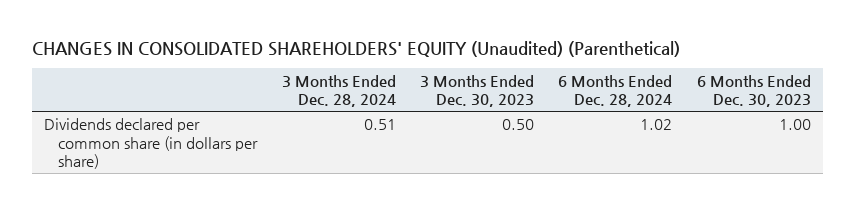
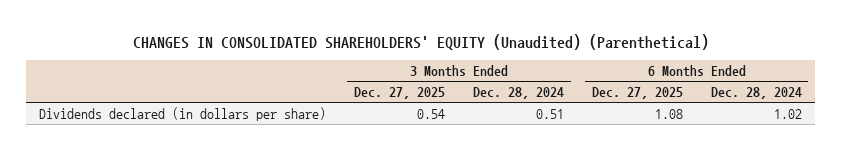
[420,74,535,108] 3 Months Ended Dec. 30, 2023 -> none
[696,74,811,108] 6 Months Ended Dec. 30, 2023 -> none
none -> [354,87,446,100] Dec. 27, 2025
none -> [591,87,683,100] Dec. 27, 2025
[43,118,259,169] Dividends declared per common share (in dollars per share) -> [39,106,327,121] Dividends declared (in dollars per share)

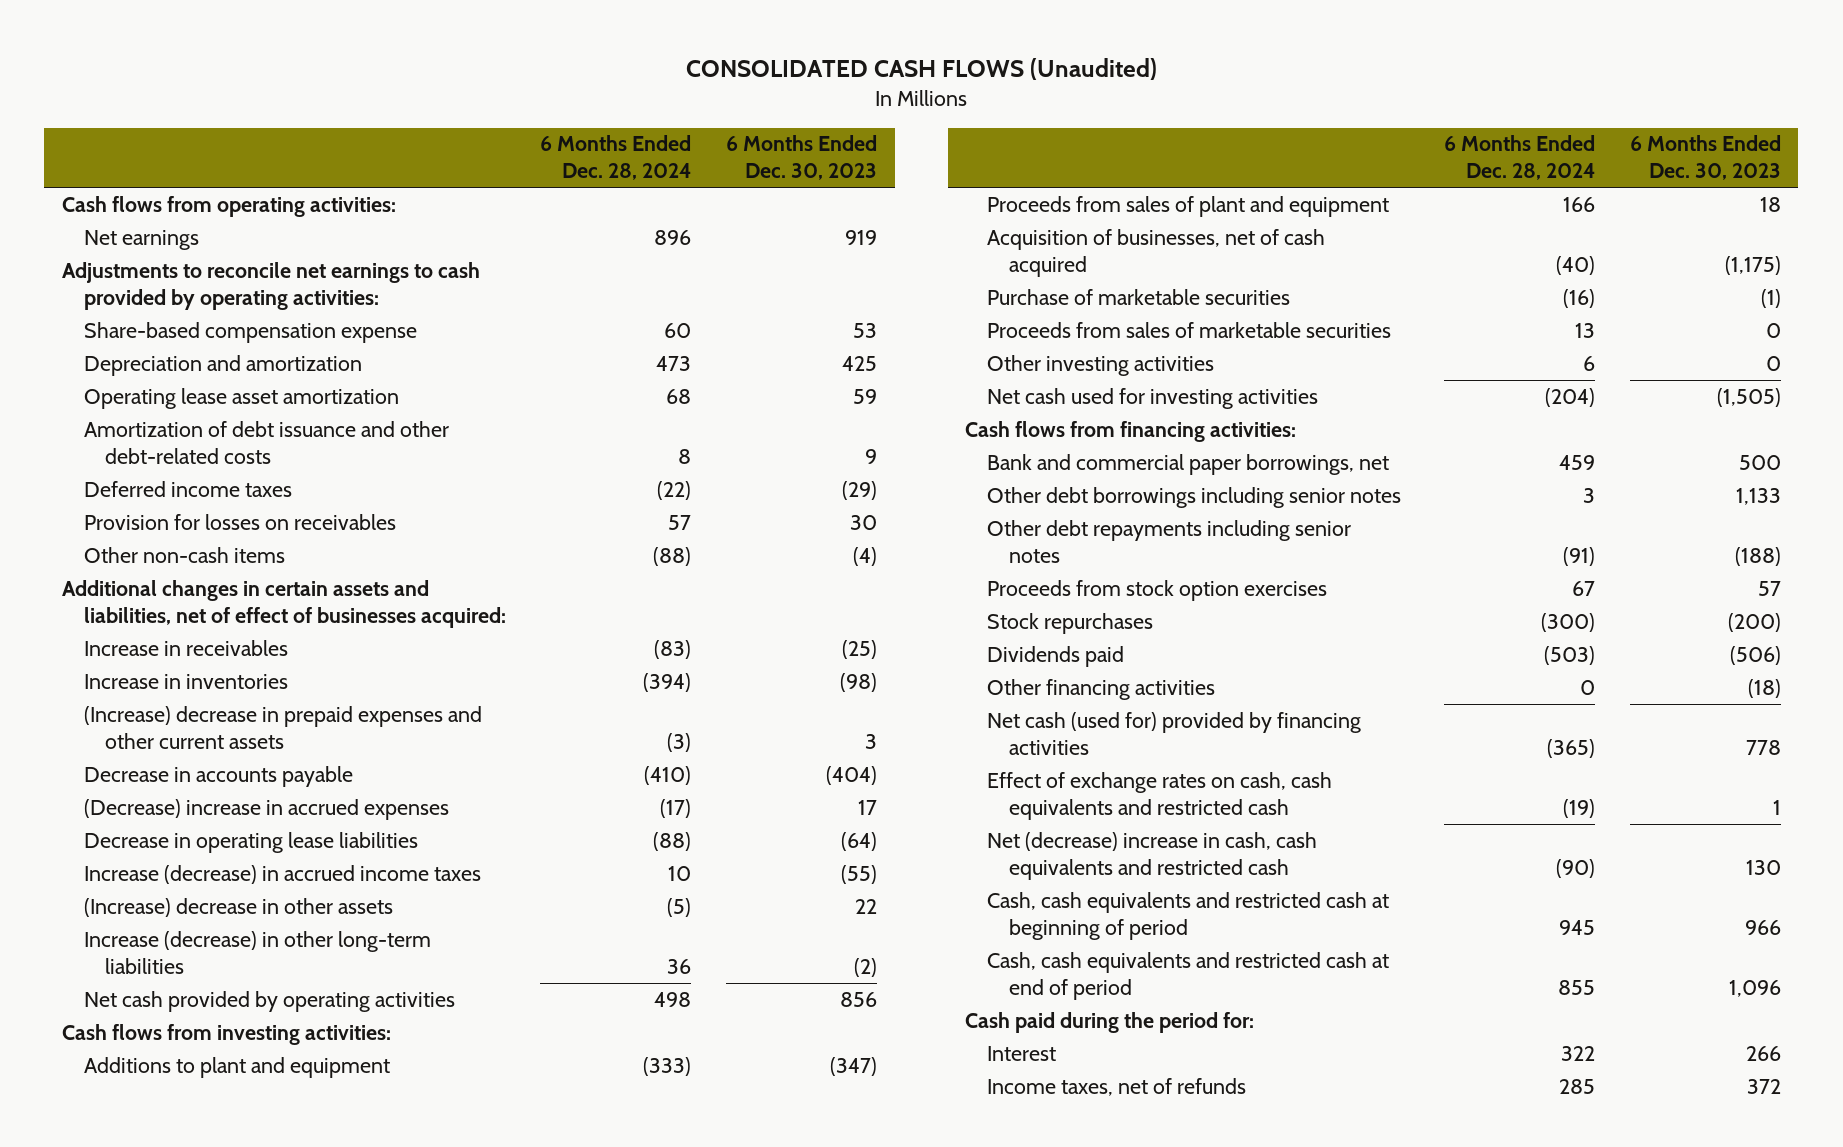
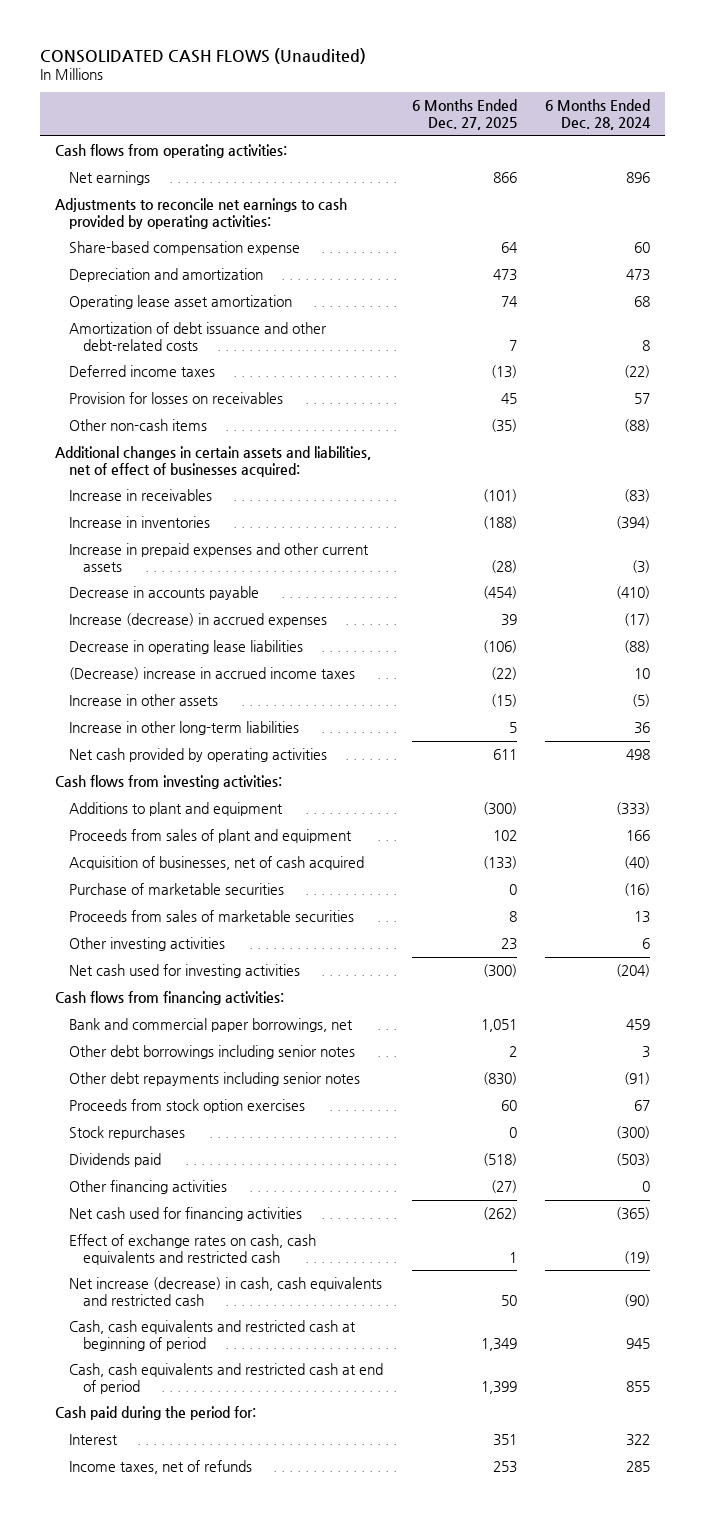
[726,135,878,181] 6 Months Ended Dec. 30, 2023 -> none
none -> [411,99,517,130] 6 Months Ended Dec. 27, 2025
[83,705,482,749] (Increase) decrease in prepaid expenses and other current assets -> [69,543,370,572] Increase in prepaid expenses and other current assets
[83,798,449,820] (Decrease) increase in accrued expenses -> [69,613,328,628] Increase (decrease) in accrued expenses
[83,864,481,884] Increase (decrease) in accrued income taxes -> [69,667,356,681] (Decrease) increase in accrued income taxes
[83,897,393,917] (Increase) decrease in other assets -> [69,694,219,707] Increase in other assets
[83,930,431,974] Increase (decrease) in other long-term liabilities -> [69,721,300,736] Increase in other long-term liabilities
[987,711,1362,755] Net cash (used for) provided by financing activities -> [69,1207,303,1222] Net cash used for financing activities
[987,831,1318,880] Net (decrease) increase in cash, cash equivalents and restricted cash -> [69,1277,383,1306] Net increase (decrease) in cash, cash equivalents and restricted cash

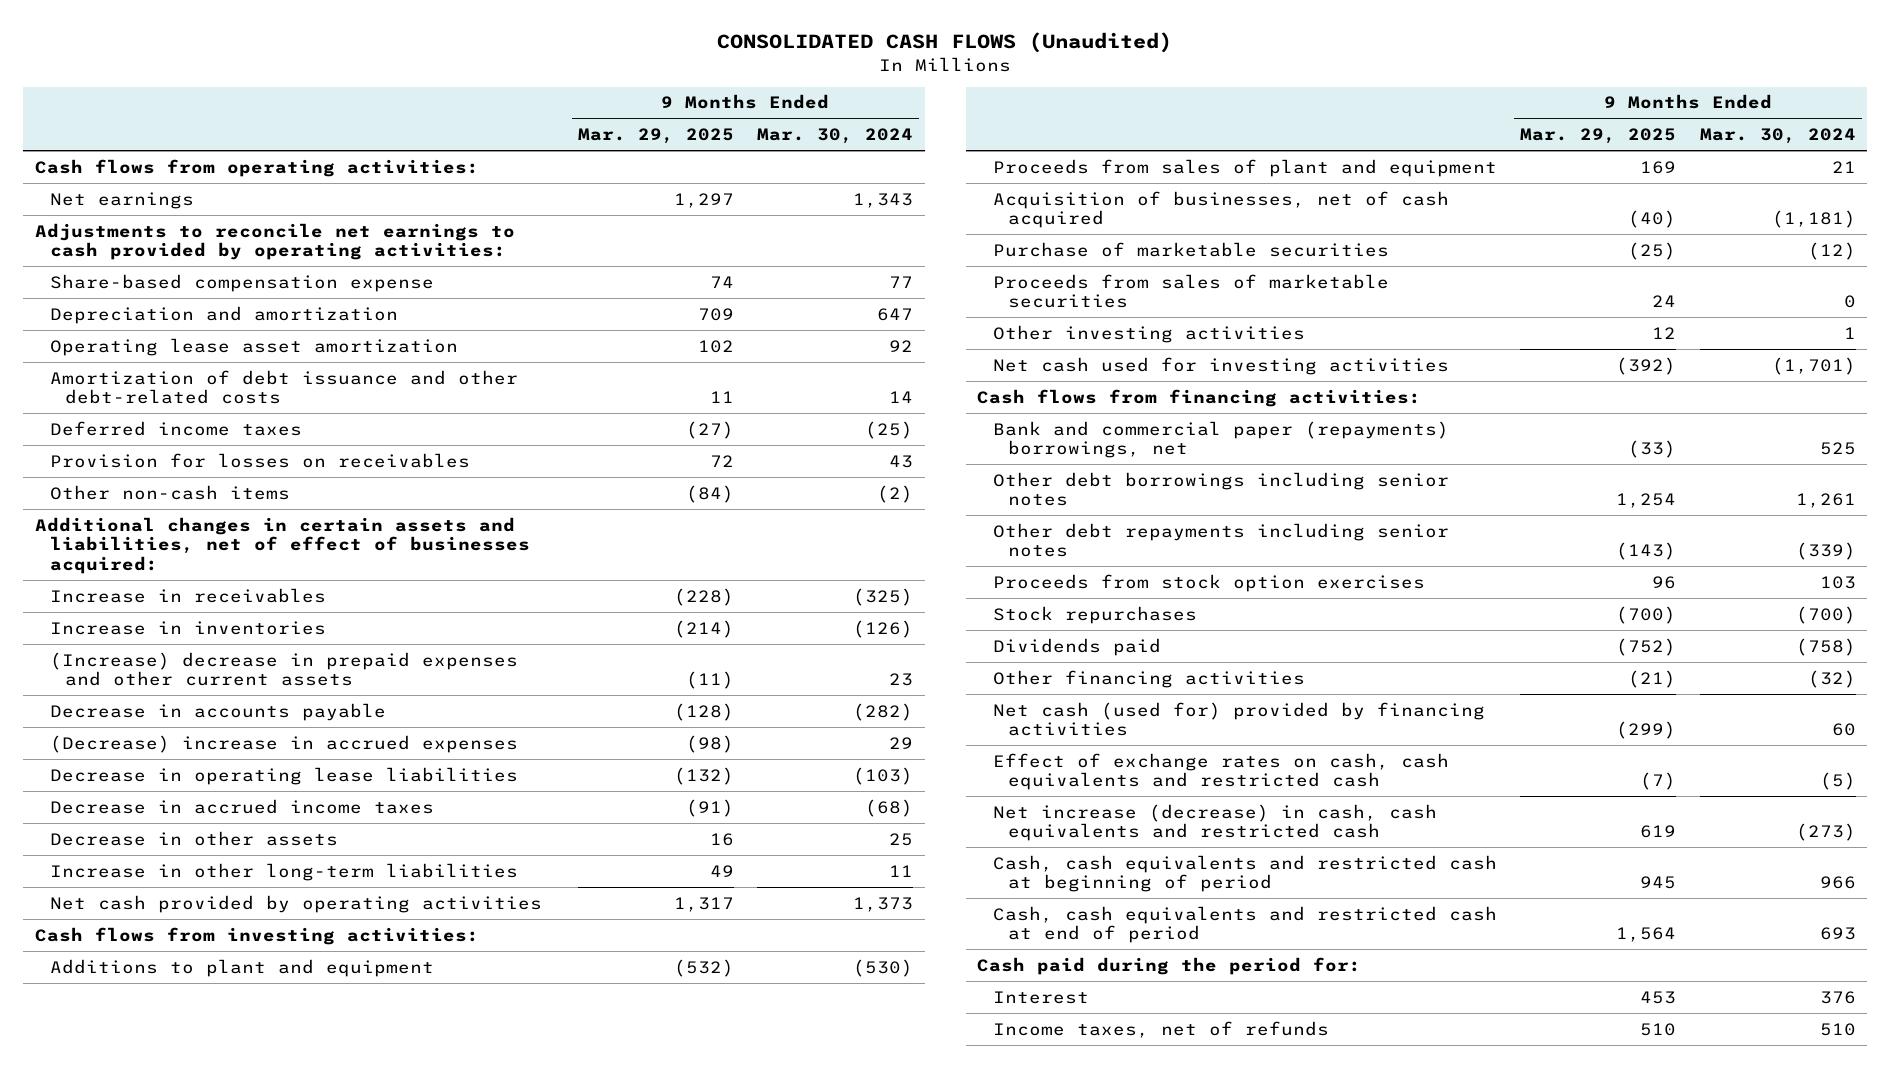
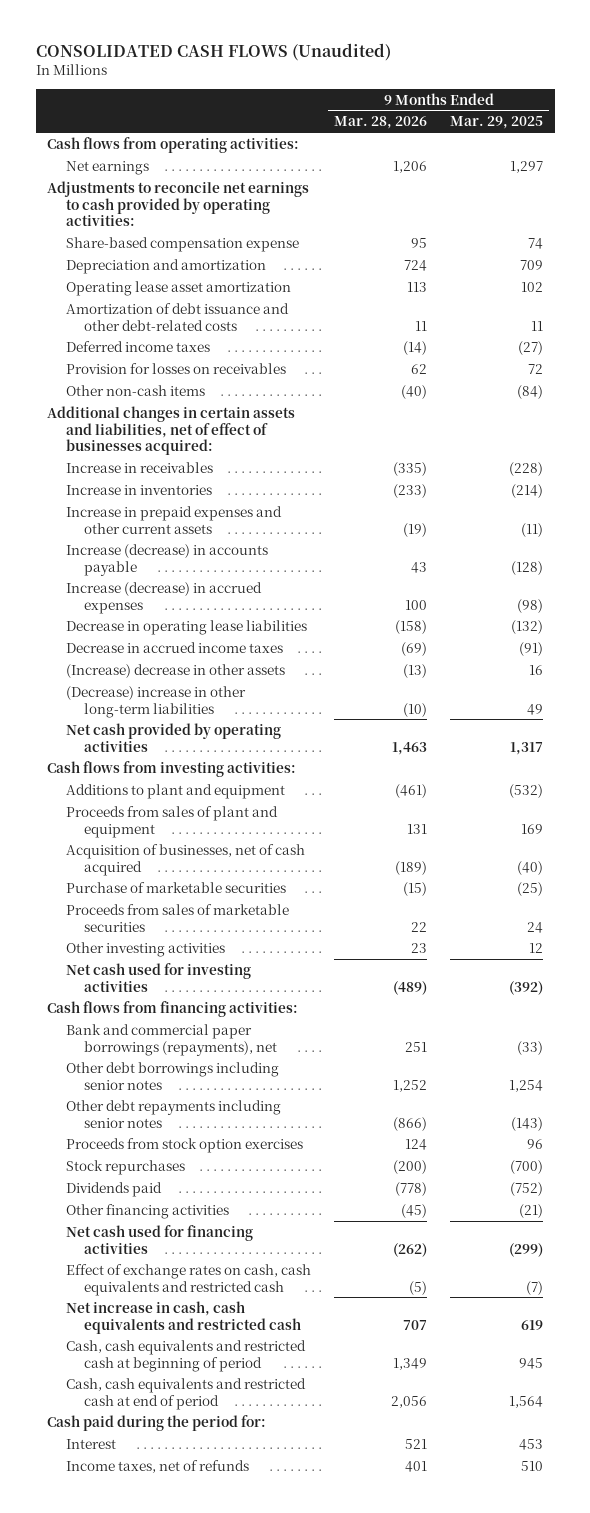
[757,128,914,145] Mar. 30, 2024 -> none
none -> [334,116,428,130] Mar. 28, 2026
[50,651,519,687] (Increase) decrease in prepaid expenses and other current assets -> [65,505,282,534] Increase in prepaid expenses and other current assets
[50,702,387,721] Decrease in accounts payable -> [65,543,268,576] Increase (decrease) in accounts payable
[50,734,519,753] (Decrease) increase in accrued expenses -> [65,581,262,614] Increase (decrease) in accrued expenses
[50,830,339,846] Decrease in other assets -> [65,663,285,678] (Increase) decrease in other assets
[50,862,519,881] Increase in other long-term liabilities -> [65,685,246,718] (Decrease) increase in other long-term liabilities
[992,420,1449,459] Bank and commercial paper (repayments) borrowings, net -> [65,1023,278,1056] Bank and commercial paper borrowings (repayments), net
[992,701,1485,737] Net cash (used for) provided by financing activities -> [65,1224,253,1254] Net cash used for financing activities
[992,803,1437,842] Net increase (decrease) in cash, cash equivalents and restricted cash -> [65,1300,302,1334] Net increase in cash, cash equivalents and restricted cash

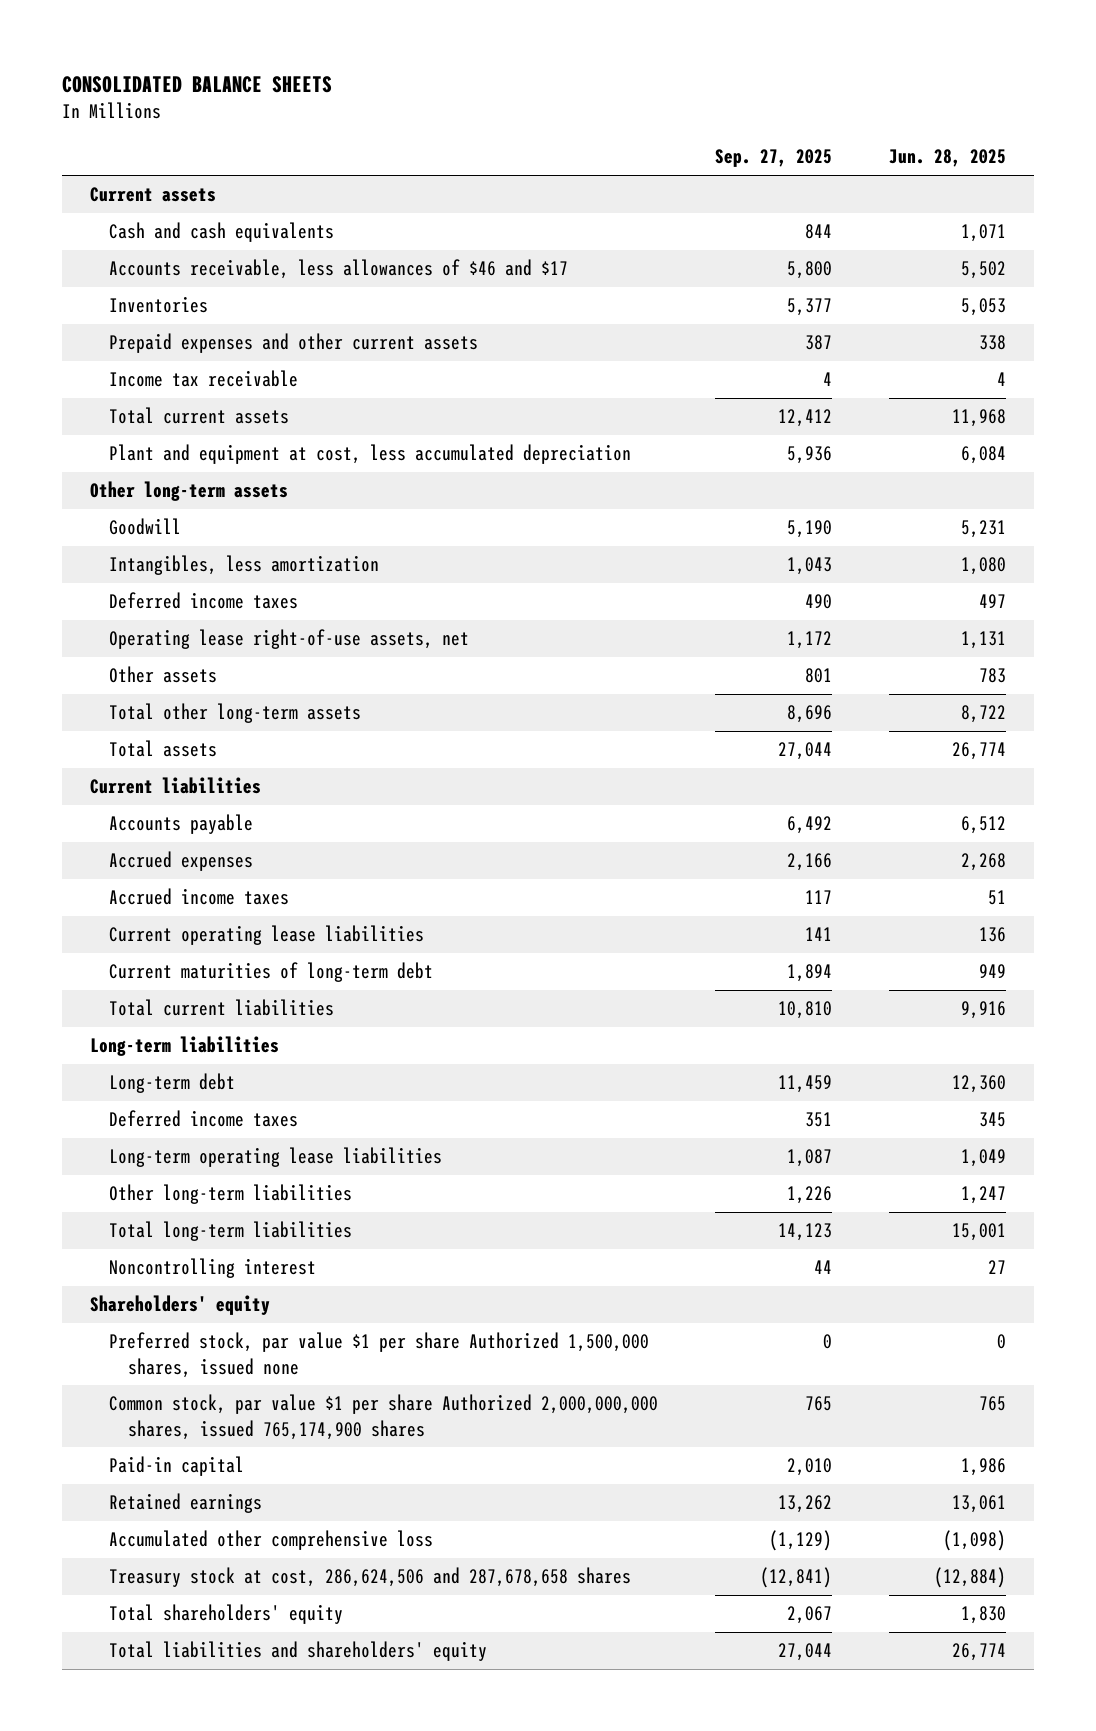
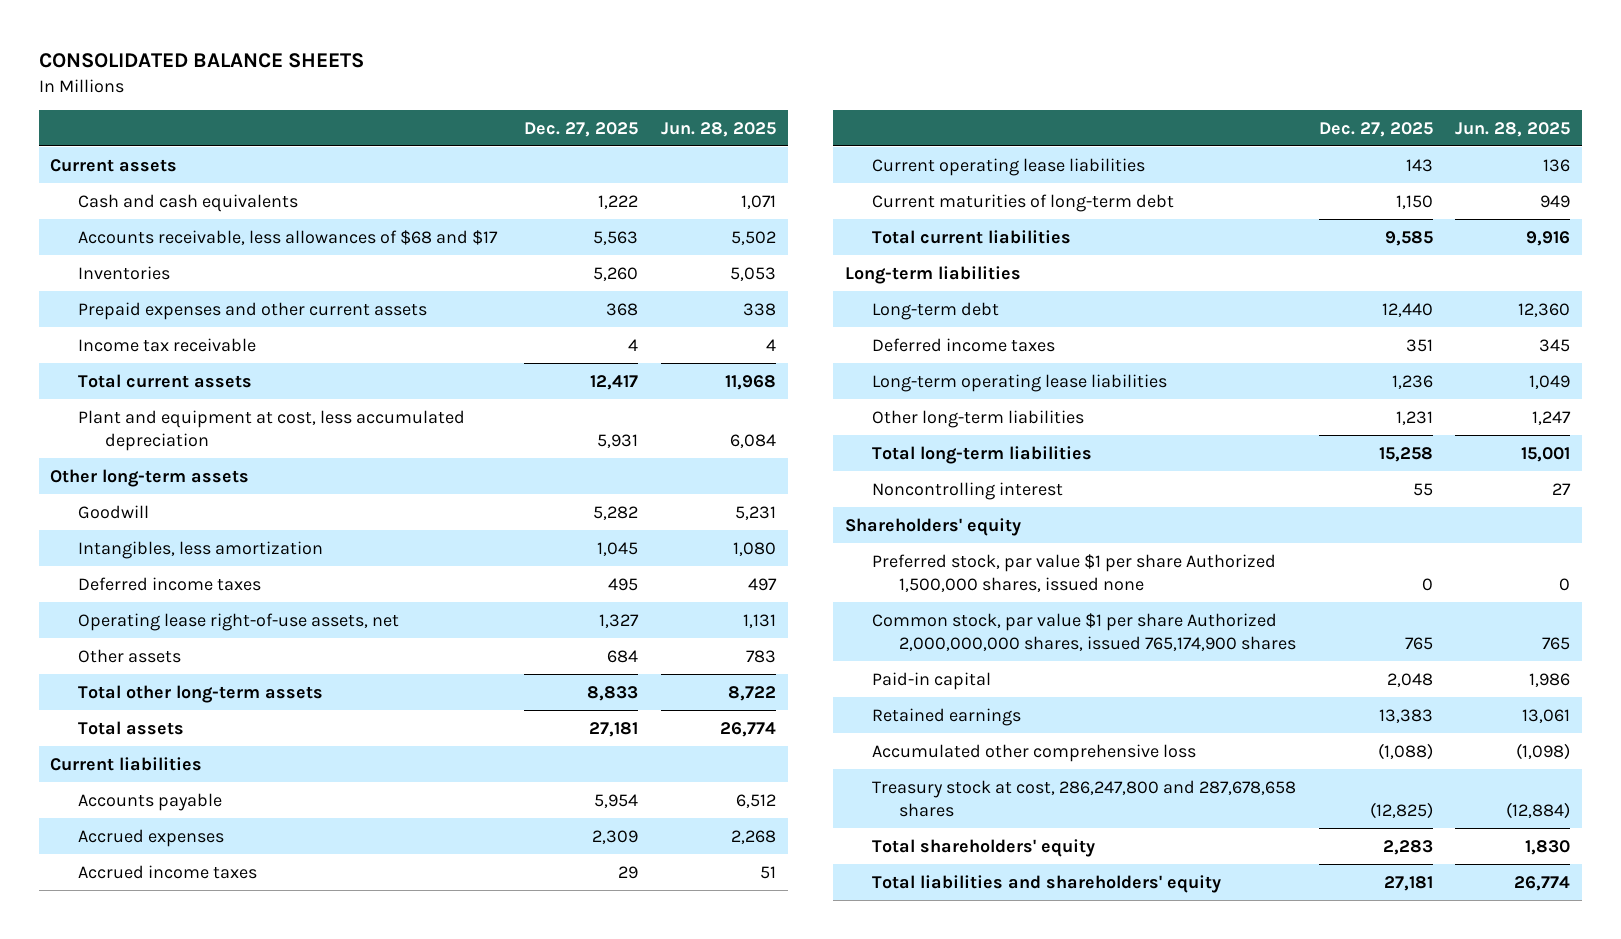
[715,149,833,168] Sep. 27, 2025 -> none
none -> [524,121,639,137] Dec. 27, 2025
[109,259,569,280] Accounts receivable, less allowances of $46 and $17 -> [77,229,498,245] Accounts receivable, less allowances of $68 and $17
[109,1567,632,1588] Treasury stock at cost, 286,624,506 and 287,678,658 shares -> [871,779,1296,817] Treasury stock at cost, 286,247,800 and 287,678,658 shares

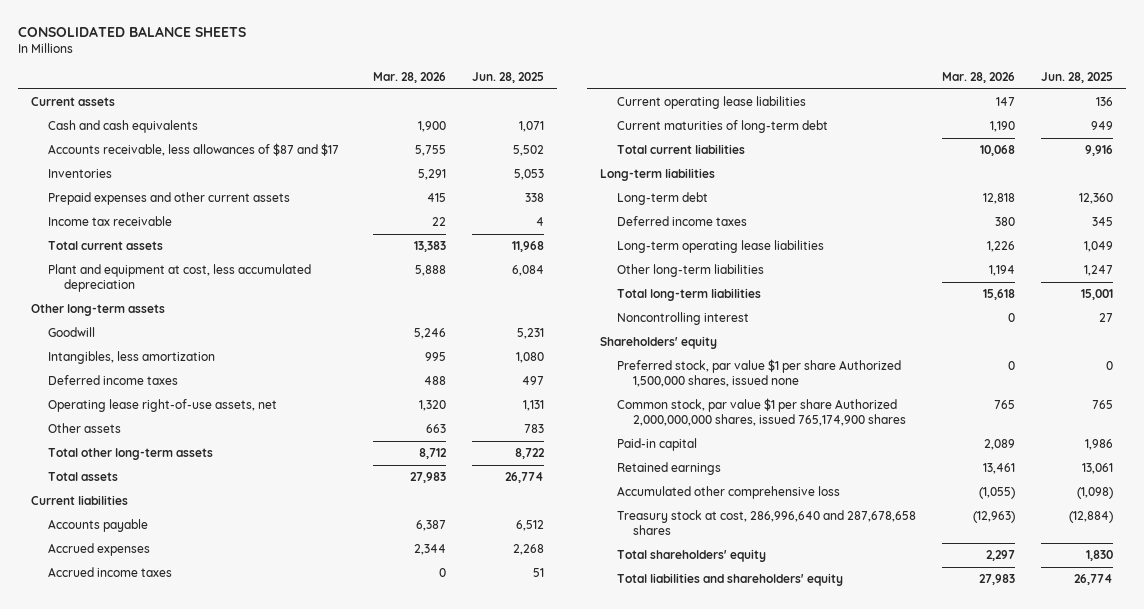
[524,121,639,137] Dec. 27, 2025 -> none
none -> [372,72,446,84] Mar. 28, 2026
[77,229,498,245] Accounts receivable, less allowances of $68 and $17 -> [47,143,339,157] Accounts receivable, less allowances of $87 and $17
[871,779,1296,817] Treasury stock at cost, 286,247,800 and 287,678,658 shares -> [616,510,916,536] Treasury stock at cost, 286,996,640 and 287,678,658 shares

